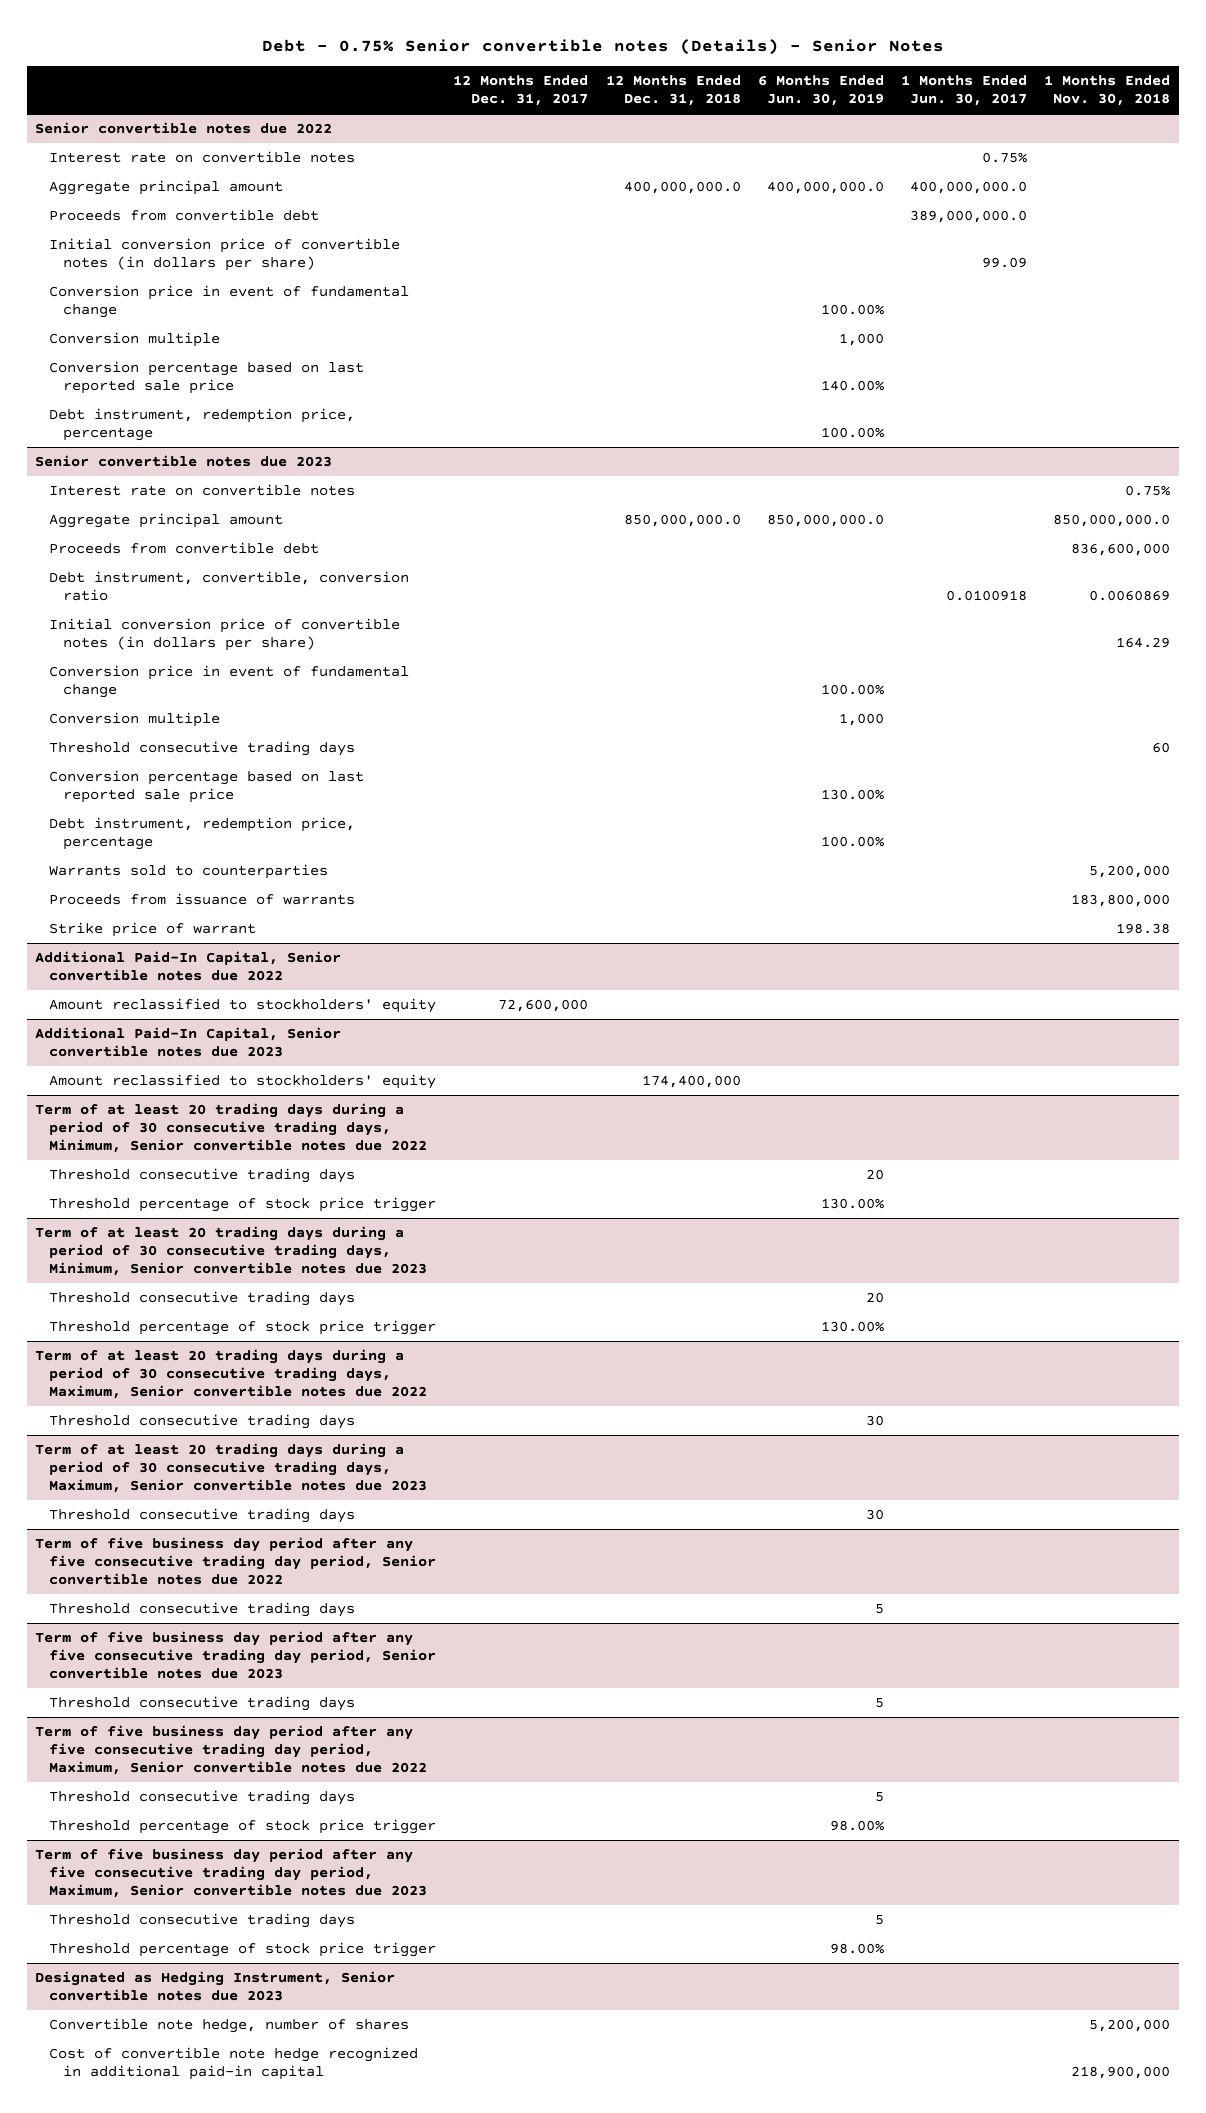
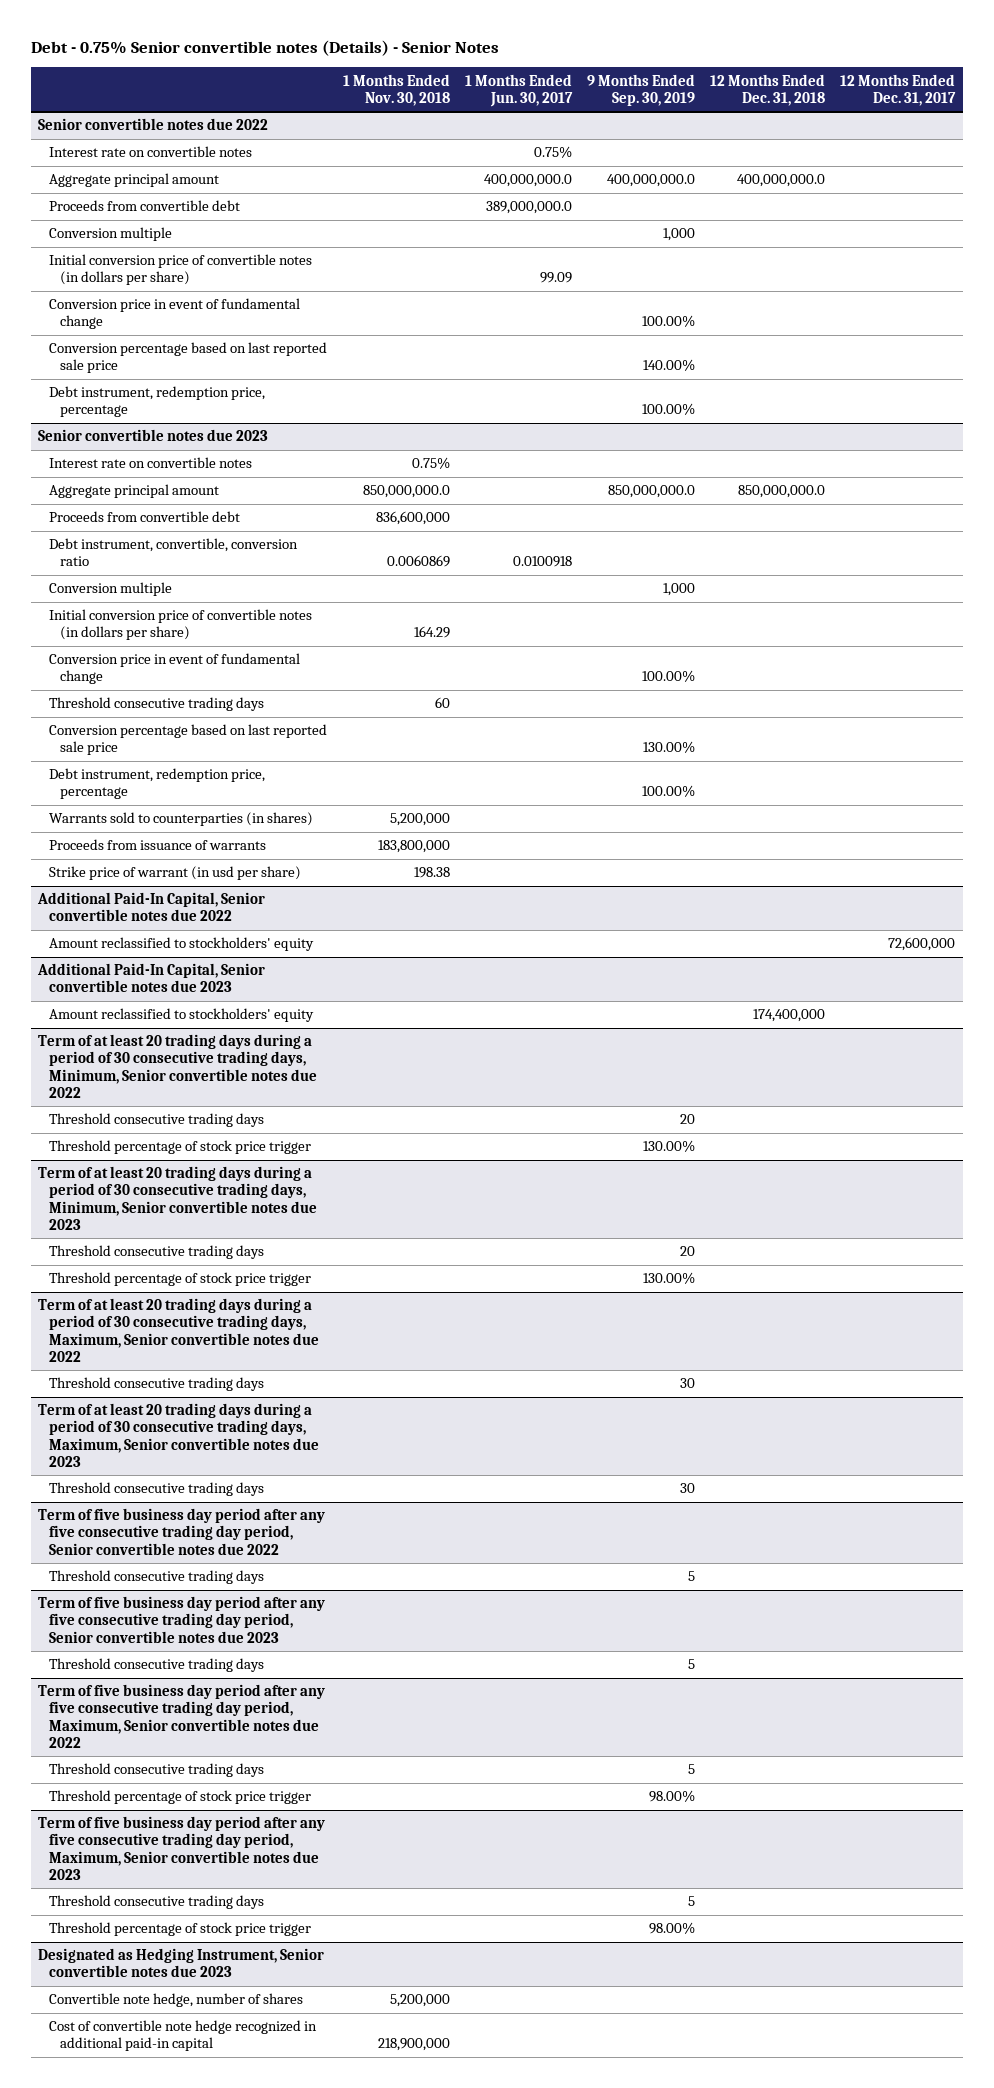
[757,75,884,106] 6 Months Ended Jun. 30, 2019 -> none
none -> [586,73,695,106] 9 Months Ended Sep. 30, 2019
[49,332,221,348] Conversion multiple -> [49,227,173,242] Conversion multiple
[49,712,221,728] Conversion multiple -> [49,582,173,597] Conversion multiple
[49,864,329,880] Warrants sold to counterparties -> [49,812,314,827] Warrants sold to counterparties (in shares)
[49,922,257,938] Strike price of warrant -> [49,866,302,881] Strike price of warrant (in usd per share)

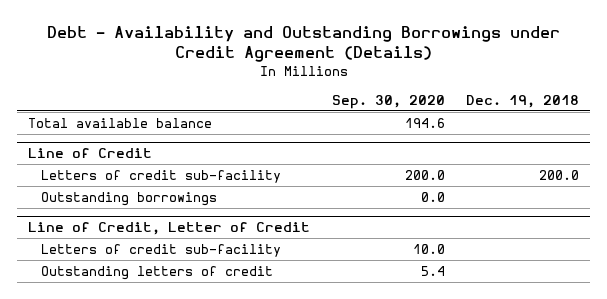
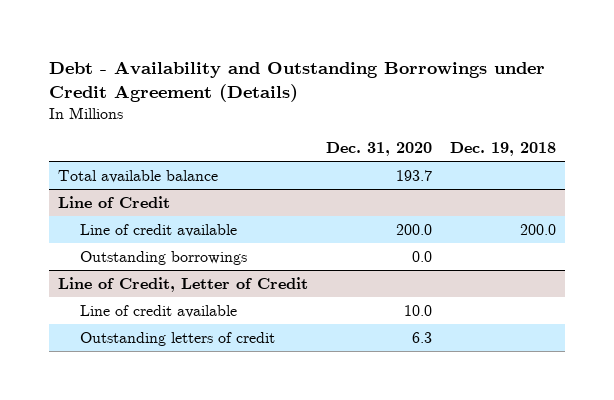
[331,94,445,109] Sep. 30, 2020 -> none
none -> [325,142,432,157] Dec. 31, 2020
[40,169,281,183] Letters of credit sub-facility -> [80,223,238,237] Line of credit available
[40,243,281,257] Letters of credit sub-facility -> [80,304,238,318] Line of credit available

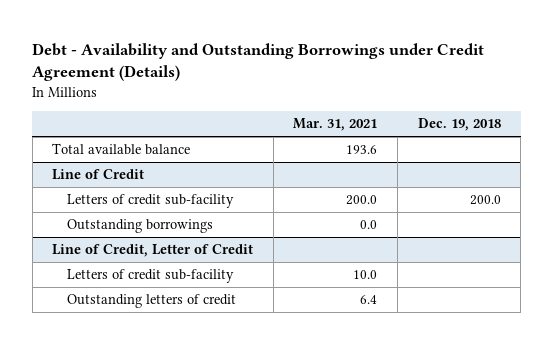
[325,142,432,157] Dec. 31, 2020 -> none
none -> [293,118,378,132] Mar. 31, 2021
[80,223,238,237] Line of credit available -> [67,194,235,209] Letters of credit sub-facility
[80,304,238,318] Line of credit available -> [67,269,235,284] Letters of credit sub-facility

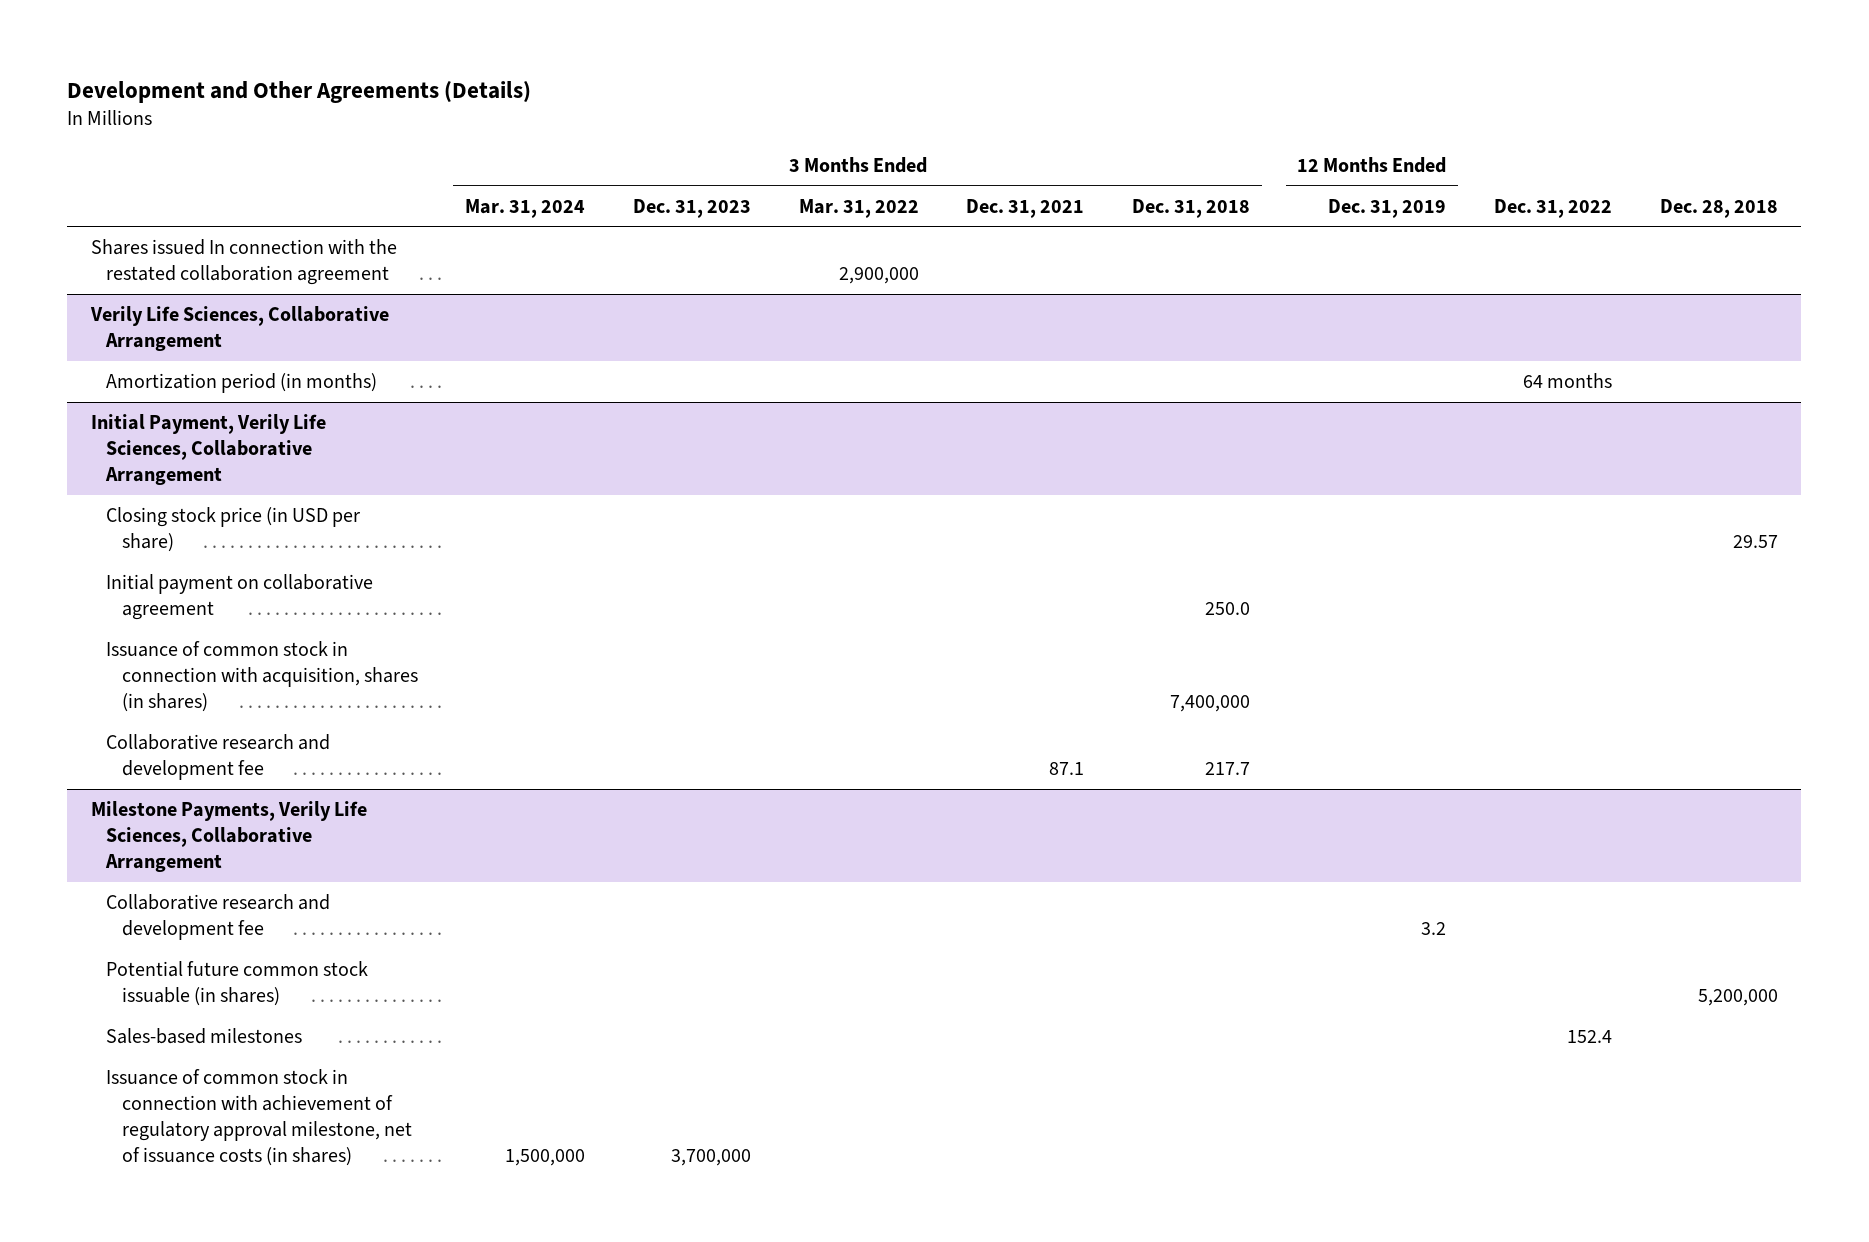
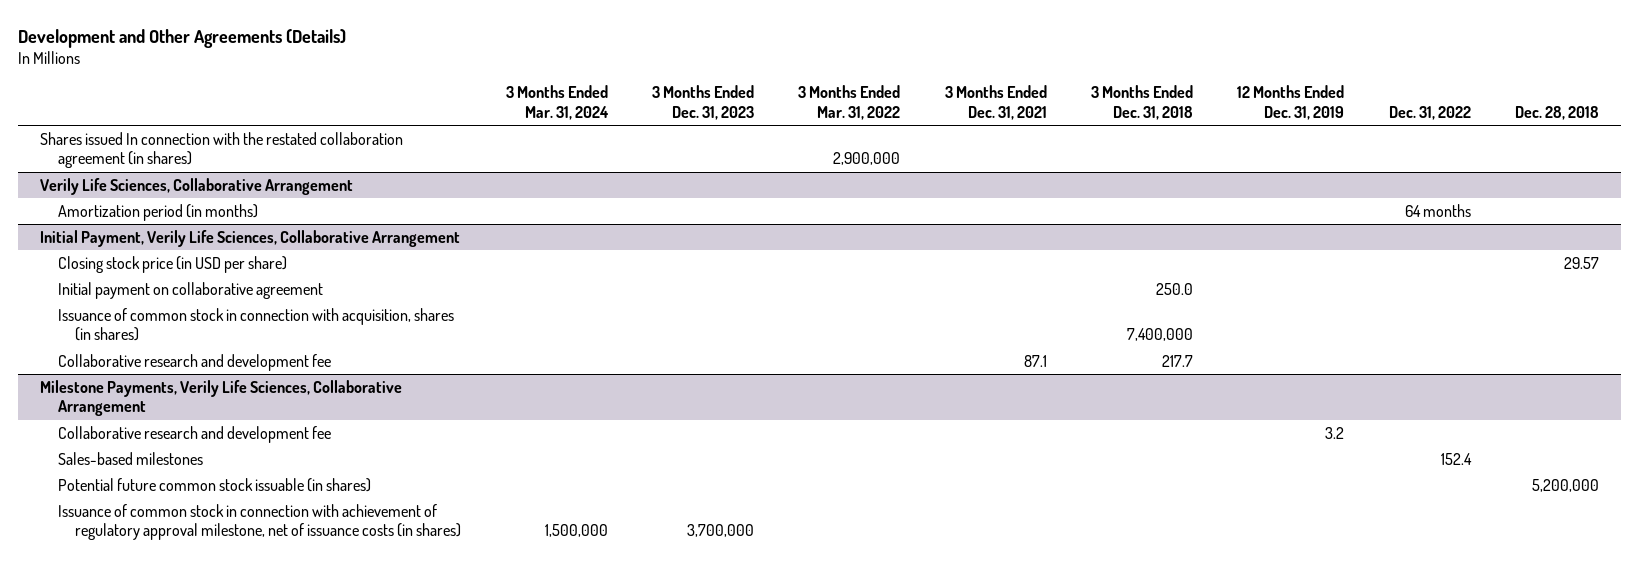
[90,238,397,285] Shares issued In connection with the restated collaboration agreement -> [40,131,404,169] Shares issued In connection with the restated collaboration agreement (in shares)
[106,960,369,1006] Potential future common stock issuable (in shares) -> [57,477,371,492] Potential future common stock issuable (in shares)

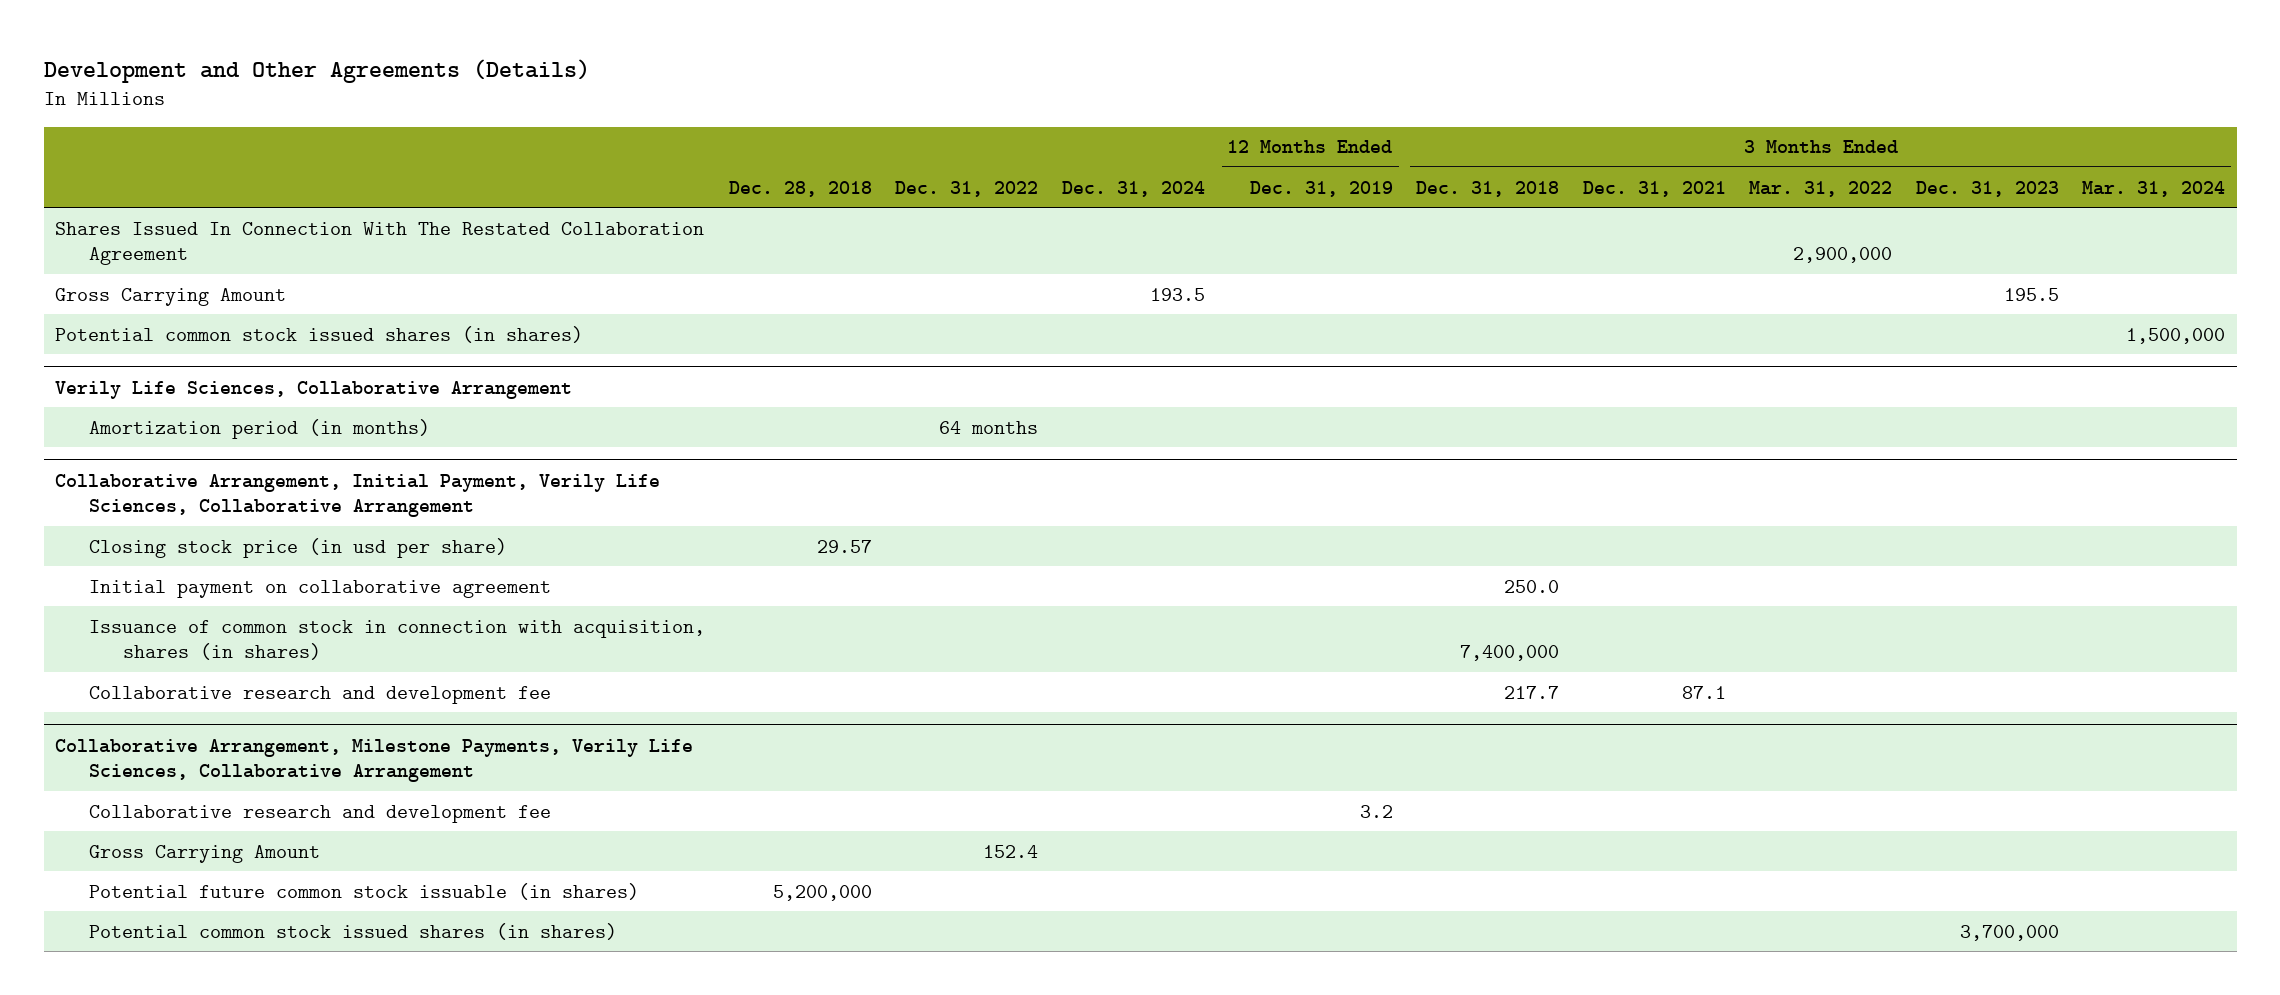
none -> [1061,180,1205,197] Dec. 31, 2024
[40,131,404,169] Shares issued In connection with the restated collaboration agreement (in shares) -> [55,221,705,266] Shares Issued In Connection With The Restated Collaboration Agreement
none -> [55,287,287,306] Gross Carrying Amount
none -> [55,325,584,343] Potential common stock issued shares (in shares)
[40,229,461,247] Initial Payment, Verily Life Sciences, Collaborative Arrangement -> [55,473,661,518] Collaborative Arrangement, Initial Payment, Verily Life Sciences, Collaborative Arrangement
[57,255,287,273] Closing stock price (in USD per share) -> [89,537,508,558] Closing stock price (in usd per share)
[40,379,403,417] Milestone Payments, Verily Life Sciences, Collaborative Arrangement -> [55,738,694,783] Collaborative Arrangement, Milestone Payments, Verily Life Sciences, Collaborative Arrangement
[57,451,203,465] Sales-based milestones -> [89,844,321,863] Gross Carrying Amount
[57,503,462,541] Issuance of common stock in connection with achievement of regulatory approval milestone, net of issuance costs (in shares) -> none
none -> [89,922,618,940] Potential common stock issued shares (in shares)

